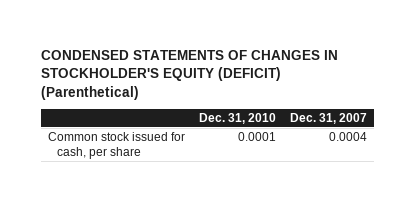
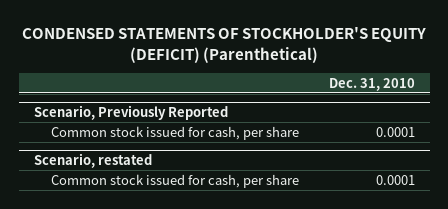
[41,49,339,100] CONDENSED STATEMENTS OF CHANGES IN STOCKHOLDER'S EQUITY (DEFICIT) (Parenthetical) -> [22,27,427,63] CONDENSED STATEMENTS OF STOCKHOLDER'S EQUITY (DEFICIT) (Parenthetical)
[290,112,368,124] Dec. 31, 2007 -> none
none -> [33,104,228,120] Scenario, Previously Reported
none -> [33,152,152,168] Scenario, restated
none -> [51,173,300,188] Common stock issued for cash, per share

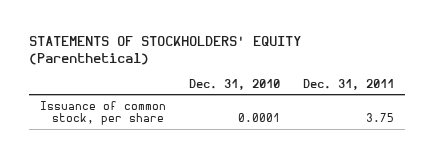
[22,27,427,63] CONDENSED STATEMENTS OF STOCKHOLDER'S EQUITY (DEFICIT) (Parenthetical) -> [28,35,301,65] STATEMENTS OF STOCKHOLDERS' EQUITY (Parenthetical)
none -> [302,79,394,91] Dec. 31, 2011
[33,104,228,120] Scenario, Previously Reported -> none
[33,152,152,168] Scenario, restated -> none
[51,173,300,188] Common stock issued for cash, per share -> none
[51,125,300,140] Common stock issued for cash, per share -> [40,100,167,126] Issuance of common stock, per share

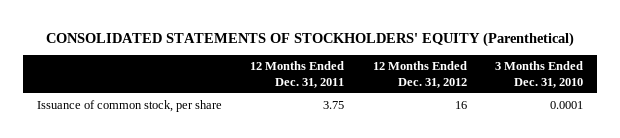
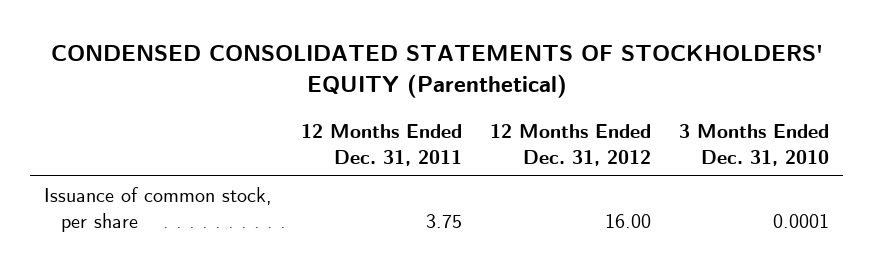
[46,31,575,47] CONSOLIDATED STATEMENTS OF STOCKHOLDERS' EQUITY (Parenthetical) -> [50,45,823,99] CONDENSED CONSOLIDATED STATEMENTS OF STOCKHOLDERS' EQUITY (Parenthetical)
[454,100,467,109] 16 -> [604,213,651,228] 16.00

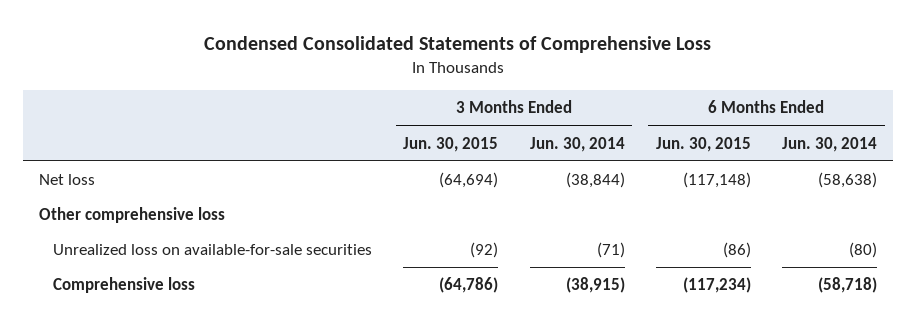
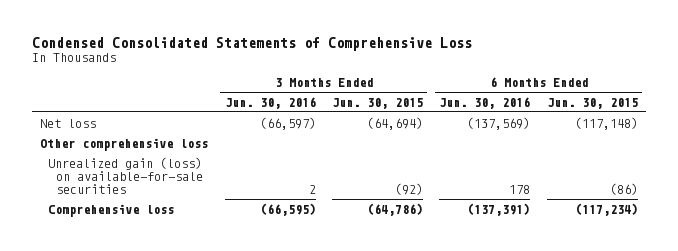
[529,136,625,152] Jun. 30, 2014 -> none
[781,136,877,152] Jun. 30, 2014 -> none
none -> [224,96,316,109] Jun. 30, 2016
none -> [439,96,531,109] Jun. 30, 2016
[53,244,373,256] Unrealized loss on available-for-sale securities -> [48,156,204,195] Unrealized gain (loss) on available-for-sale securities

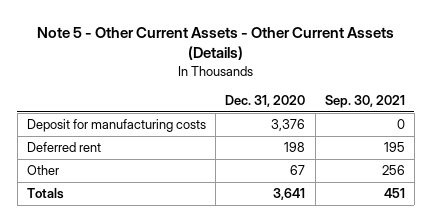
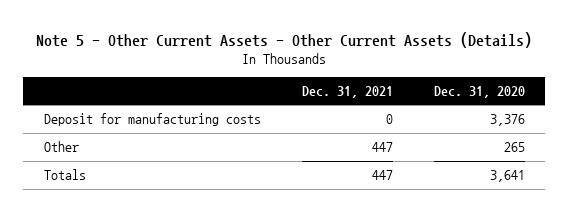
[324,94,405,108] Sep. 30, 2021 -> none
none -> [301,86,393,99] Dec. 31, 2021
[26,142,101,153] Deferred rent -> none
[290,165,306,176] 67 -> [503,142,525,153] 265

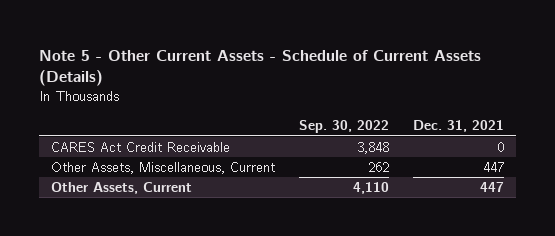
[36,31,533,48] Note 5 - Other Current Assets - Other Current Assets (Details) -> [39,49,482,87] Note 5 - Other Current Assets - Schedule of Current Assets (Details)
[433,86,525,99] Dec. 31, 2020 -> none
none -> [299,120,390,134] Sep. 30, 2022
[43,113,261,127] Deposit for manufacturing costs -> none
none -> [51,141,231,152] CARES Act Credit Receivable
[43,141,79,153] Other -> [51,161,276,174] Other Assets, Miscellaneous, Current
[43,169,86,181] Totals -> [51,181,193,194] Other Assets, Current

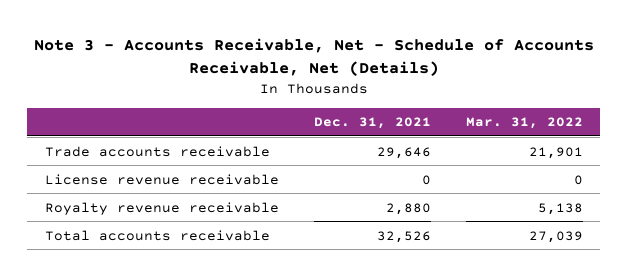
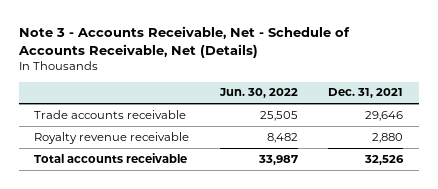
[465,117,583,130] Mar. 31, 2022 -> none
none -> [218,88,298,99] Jun. 30, 2022
[44,173,279,185] License revenue receivable -> none

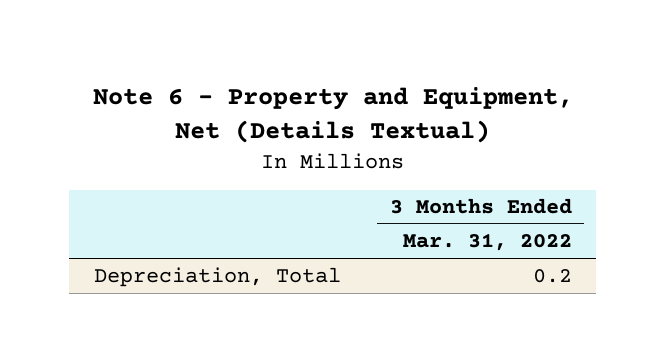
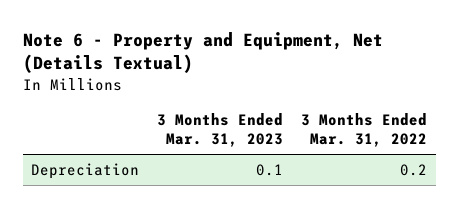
none -> [157,113,284,148] 3 Months Ended Mar. 31, 2023
[93,267,341,288] Depreciation, Total -> [31,163,140,180] Depreciation

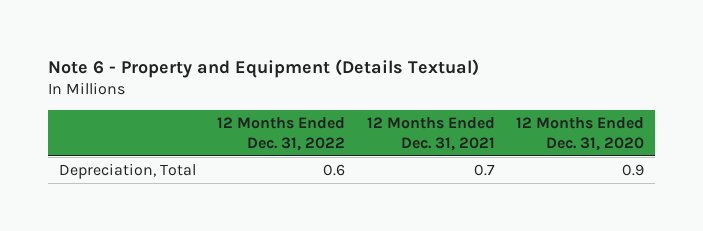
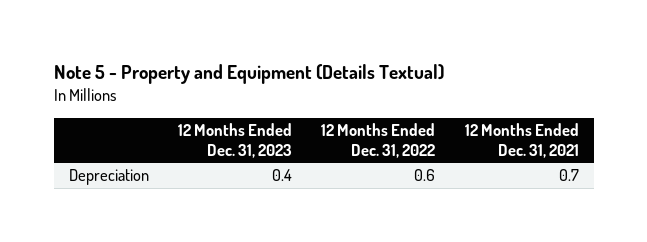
[48,58,480,78] Note 6 - Property and Equipment (Details Textual) -> [53,64,444,85] Note 5 - Property and Equipment (Details Textual)
[516,117,645,151] 12 Months Ended Dec. 31, 2020 -> none
none -> [177,122,292,158] 12 Months Ended Dec. 31, 2023
[58,163,196,180] Depreciation, Total -> [68,169,149,186] Depreciation

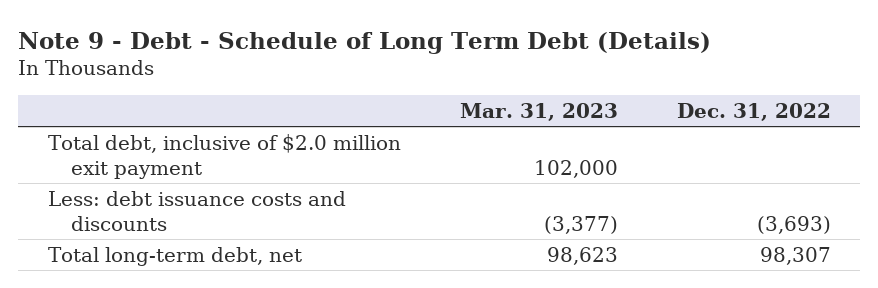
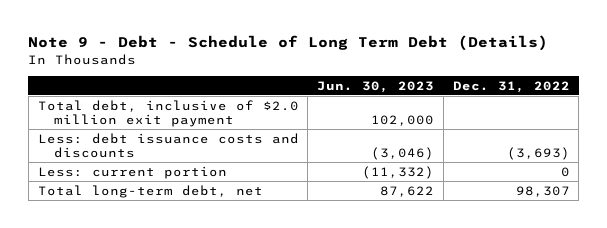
[459,102,618,121] Mar. 31, 2023 -> none
none -> [317,80,435,93] Jun. 30, 2023
none -> [37,165,227,179] Less: current portion

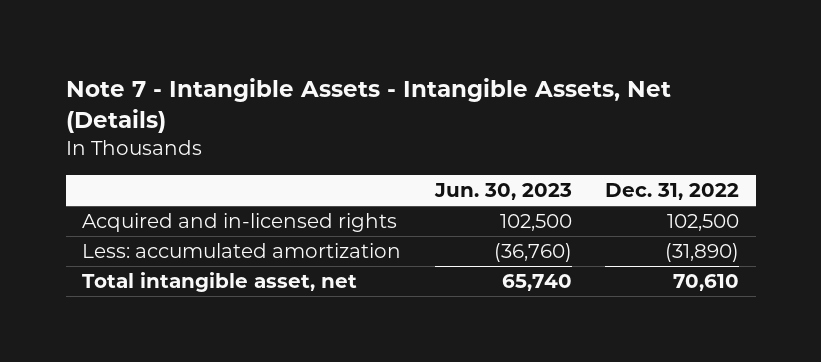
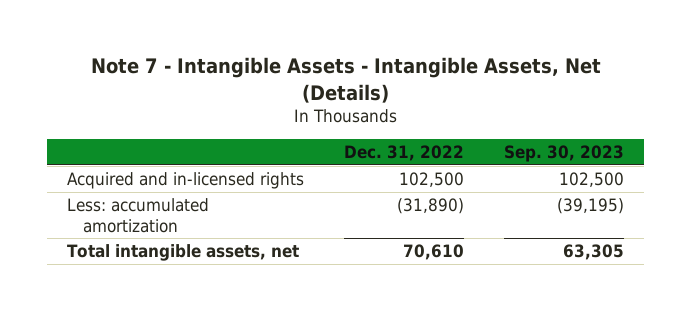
[433,183,572,201] Jun. 30, 2023 -> none
none -> [504,145,625,163] Sep. 30, 2023
[82,272,358,293] Total intangible asset, net -> [67,244,300,262] Total intangible assets, net

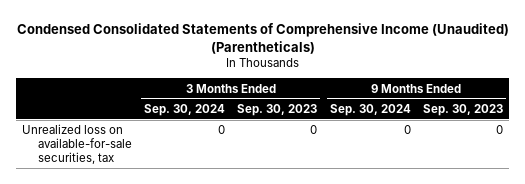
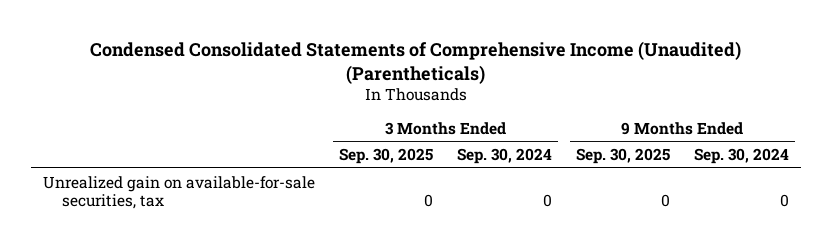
[237,103,318,116] Sep. 30, 2023 -> none
[422,103,503,116] Sep. 30, 2023 -> none
none -> [339,148,434,165] Sep. 30, 2025
none -> [575,148,670,165] Sep. 30, 2025
[22,124,132,165] Unrealized loss on available-for-sale securities, tax -> [43,175,316,210] Unrealized gain on available-for-sale securities, tax

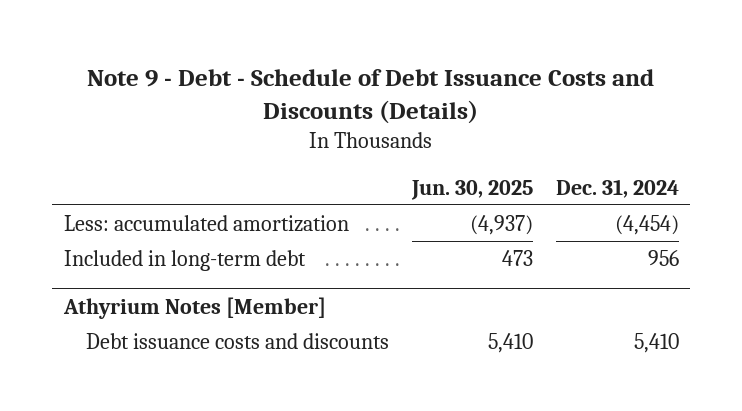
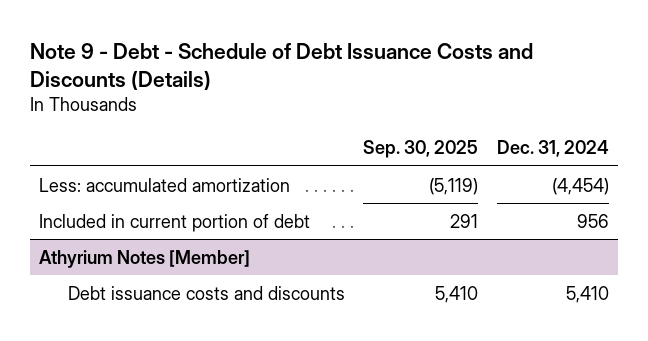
[410,179,533,200] Jun. 30, 2025 -> none
none -> [363,140,479,159] Sep. 30, 2025
[63,249,306,271] Included in long-term debt -> [39,213,311,232] Included in current portion of debt

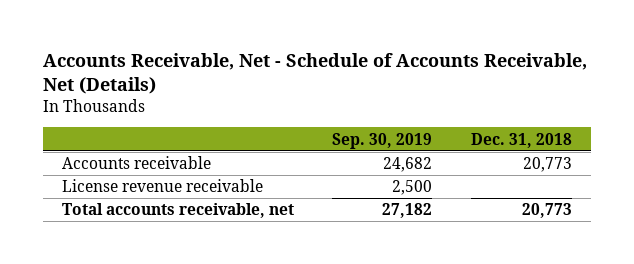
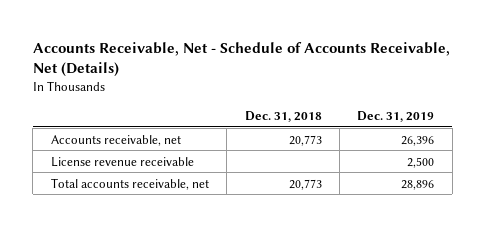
[332,132,433,149] Sep. 30, 2019 -> none
none -> [357,110,435,122] Dec. 31, 2019
[61,156,211,170] Accounts receivable -> [50,134,181,146] Accounts receivable, net

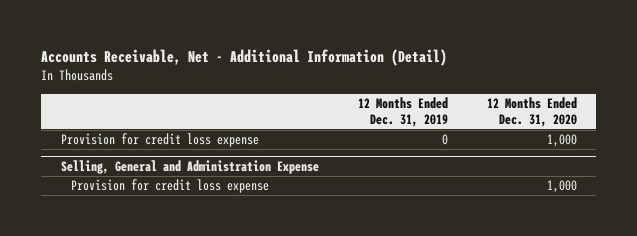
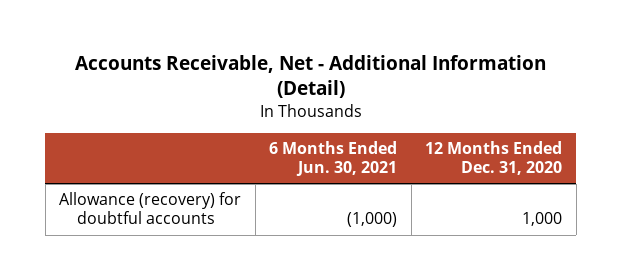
[357,97,448,127] 12 Months Ended Dec. 31, 2019 -> none
none -> [269,141,398,177] 6 Months Ended Jun. 30, 2021
[60,160,319,175] Selling, General and Administration Expense -> none
[70,179,269,194] Provision for credit loss expense -> none
[60,133,259,148] Provision for credit loss expense -> [59,192,242,225] Allowance (recovery) for doubtful accounts

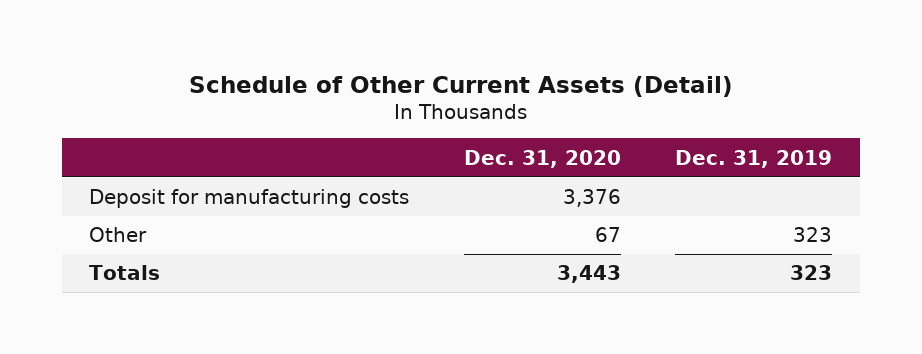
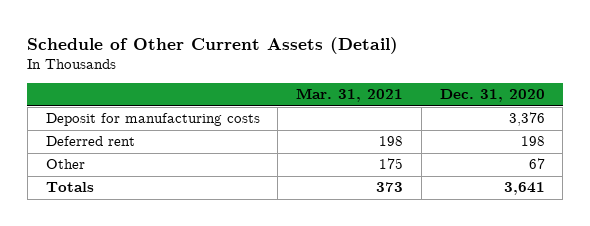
[675,149,833,168] Dec. 31, 2019 -> none
none -> [296,88,404,103] Mar. 31, 2021
none -> [45,136,135,147] Deferred rent
[556,265,621,284] 3,443 -> [503,182,545,196] 3,641

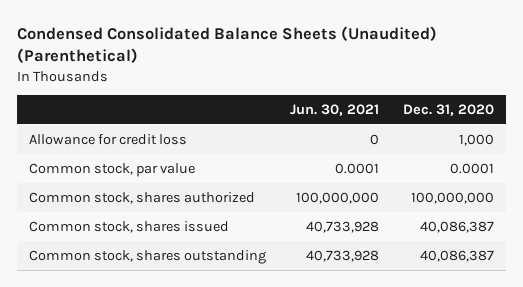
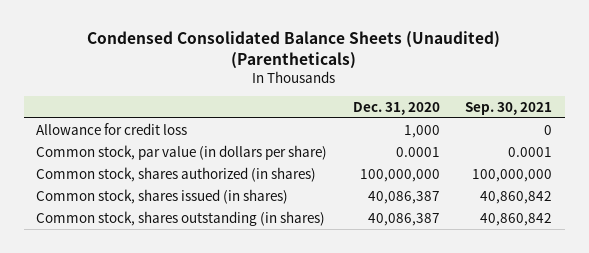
[17,26,438,64] Condensed Consolidated Balance Sheets (Unaudited) (Parenthetical) -> [87,31,501,69] Condensed Consolidated Balance Sheets (Unaudited) (Parentheticals)
[289,104,379,117] Jun. 30, 2021 -> none
none -> [465,101,553,115] Sep. 30, 2021
[28,162,195,177] Common stock, par value -> [36,144,328,160] Common stock, par value (in dollars per share)
[28,191,255,204] Common stock, shares authorized -> [36,166,317,182] Common stock, shares authorized (in shares)
[28,220,229,233] Common stock, shares issued -> [36,188,289,204] Common stock, shares issued (in shares)
[28,249,266,264] Common stock, shares outstanding -> [36,210,326,226] Common stock, shares outstanding (in shares)

